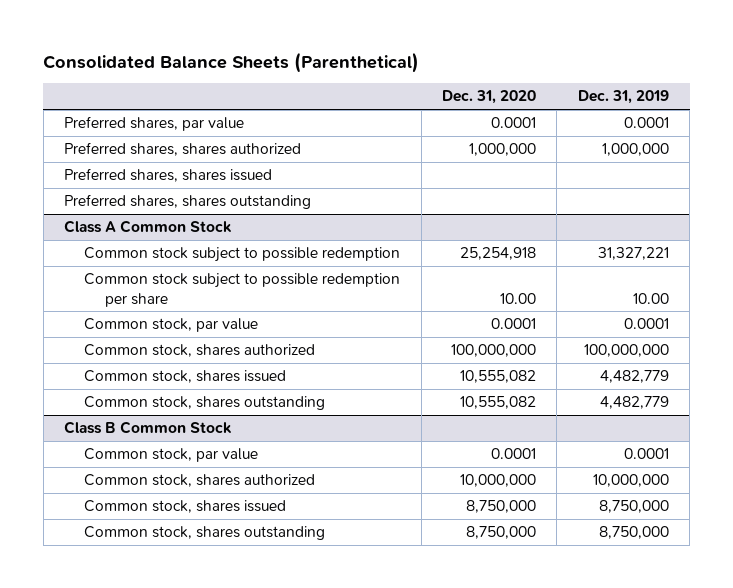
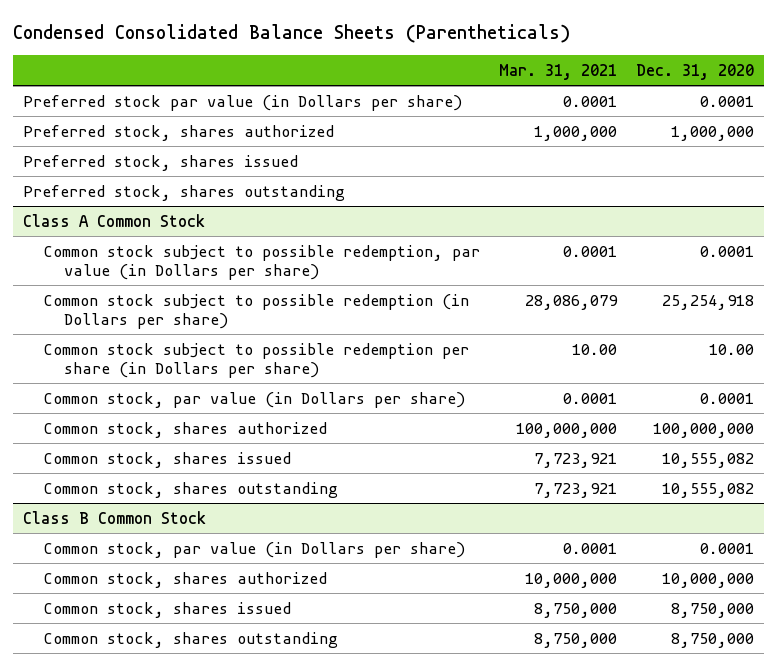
[43,51,420,73] Consolidated Balance Sheets (Parenthetical) -> [13,23,571,43] Condensed Consolidated Balance Sheets (Parentheticals)
[577,90,669,105] Dec. 31, 2019 -> none
none -> [499,63,618,80] Mar. 31, 2021
[64,116,245,132] Preferred shares, par value -> [22,94,462,111] Preferred stock par value (in Dollars per share)
[64,142,302,157] Preferred shares, shares authorized -> [22,124,334,141] Preferred stock, shares authorized
[64,168,273,183] Preferred shares, shares issued -> [22,154,298,171] Preferred stock, shares issued
[64,194,312,210] Preferred shares, shares outstanding -> [22,184,345,201] Preferred stock, shares outstanding
none -> [43,244,481,281] Common stock subject to possible redemption, par value (in Dollars per share)
[84,247,401,263] Common stock subject to possible redemption -> [43,293,470,330] Common stock subject to possible redemption (in Dollars per share)
[84,273,401,307] Common stock subject to possible redemption per share -> [43,342,470,379] Common stock subject to possible redemption per share (in Dollars per share)
[84,318,259,333] Common stock, par value -> [43,391,466,408] Common stock, par value (in Dollars per share)
[84,448,259,463] Common stock, par value -> [43,541,466,558] Common stock, par value (in Dollars per share)

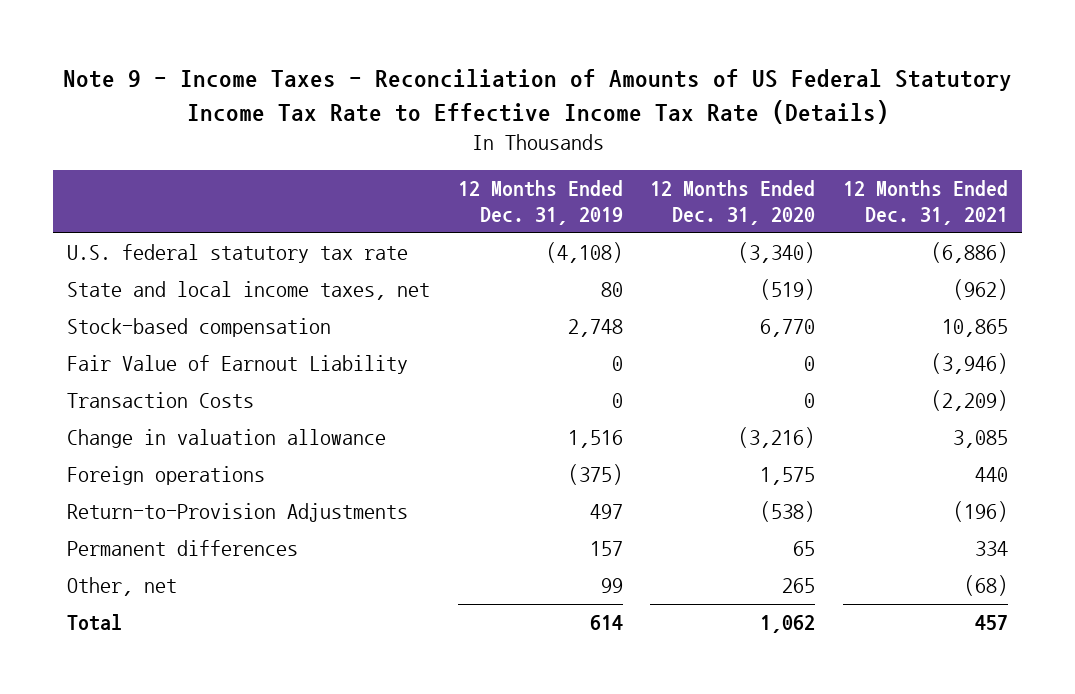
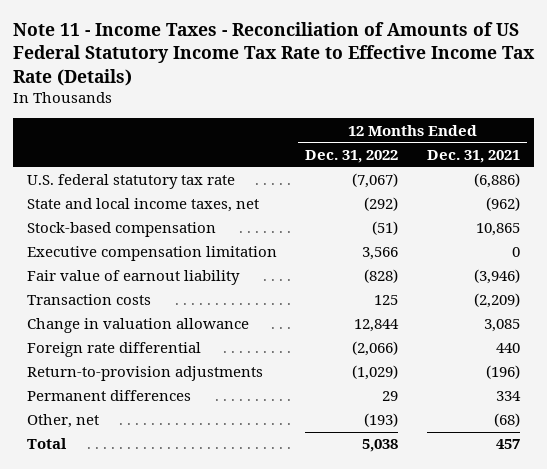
[62,69,1012,124] Note 9 - Income Taxes - Reconciliation of Amounts of US Federal Statutory Income Tax Rate to Effective Income Tax Rate (Details) -> [12,22,535,86] Note 11 - Income Taxes - Reconciliation of Amounts of US Federal Statutory Income Tax Rate to Effective Income Tax Rate (Details)
[457,180,623,226] 12 Months Ended Dec. 31, 2019 -> none
[650,180,816,226] 12 Months Ended Dec. 31, 2020 -> none
none -> [305,149,399,163] Dec. 31, 2022
none -> [26,246,277,262] Executive compensation limitation
[66,355,408,375] Fair Value of Earnout Liability -> [26,270,240,286] Fair value of earnout liability
[66,392,254,409] Transaction Costs -> [26,294,151,306] Transaction costs
[66,466,265,486] Foreign operations -> [26,342,201,358] Foreign rate differential
[66,503,408,523] Return-to-Provision Adjustments -> [26,366,263,382] Return-to-provision adjustments

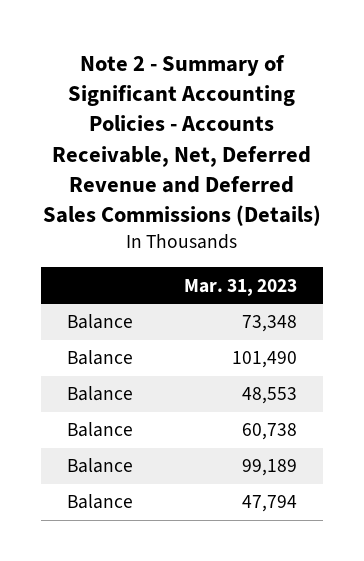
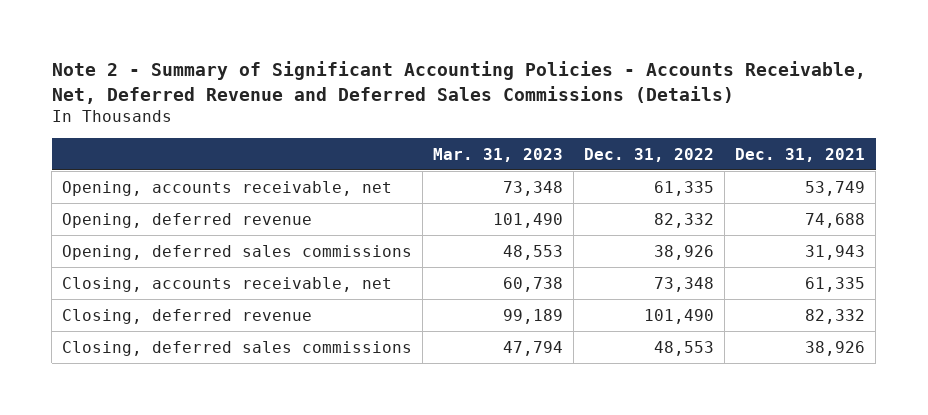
none -> [584,147,715,162] Dec. 31, 2022
none -> [735,147,866,162] Dec. 31, 2021
[66,314,133,330] Balance -> [62,180,393,196] Opening, accounts receivable, net
[66,350,133,366] Balance -> [62,212,313,228] Opening, deferred revenue
[66,386,133,402] Balance -> [62,244,413,260] Opening, deferred sales commissions
[66,422,133,438] Balance -> [62,276,393,292] Closing, accounts receivable, net
[66,458,133,474] Balance -> [62,308,313,324] Closing, deferred revenue
[66,494,133,510] Balance -> [62,340,413,356] Closing, deferred sales commissions

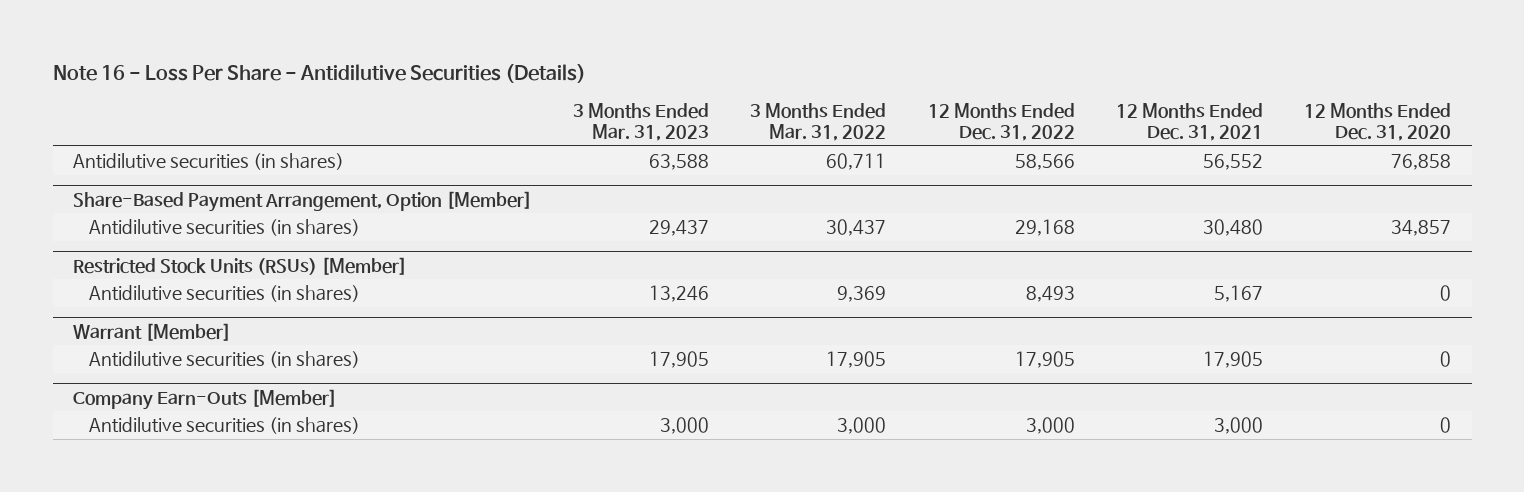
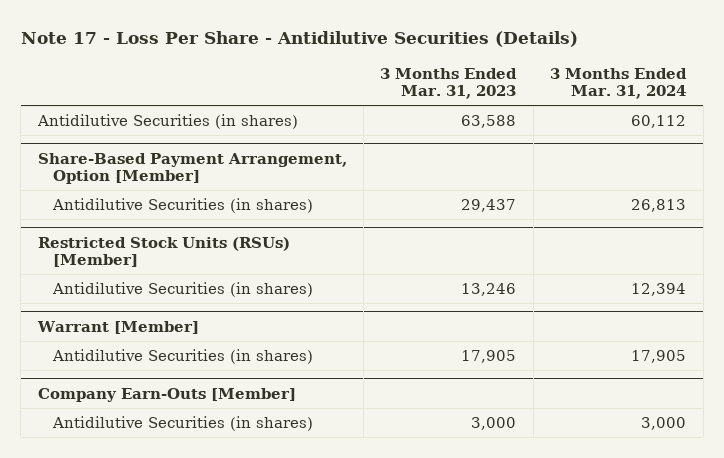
[52,63,586,83] Note 16 - Loss Per Share - Antidilutive Securities (Details) -> [20,30,578,47] Note 17 - Loss Per Share - Antidilutive Securities (Details)
[750,103,887,142] 3 Months Ended Mar. 31, 2022 -> none
[927,103,1075,142] 12 Months Ended Dec. 31, 2022 -> none
[1115,103,1263,142] 12 Months Ended Dec. 31, 2021 -> none
[1304,103,1452,142] 12 Months Ended Dec. 31, 2020 -> none
none -> [550,67,688,100] 3 Months Ended Mar. 31, 2024
[73,153,345,171] Antidilutive securities (in shares) -> [36,113,298,129] Antidilutive Securities (in shares)
[89,219,361,237] Antidilutive securities (in shares) -> [51,197,313,213] Antidilutive Securities (in shares)
[89,285,361,303] Antidilutive securities (in shares) -> [51,281,313,297] Antidilutive Securities (in shares)
[89,351,361,369] Antidilutive securities (in shares) -> [51,348,313,364] Antidilutive Securities (in shares)
[89,417,361,435] Antidilutive securities (in shares) -> [51,415,313,431] Antidilutive Securities (in shares)

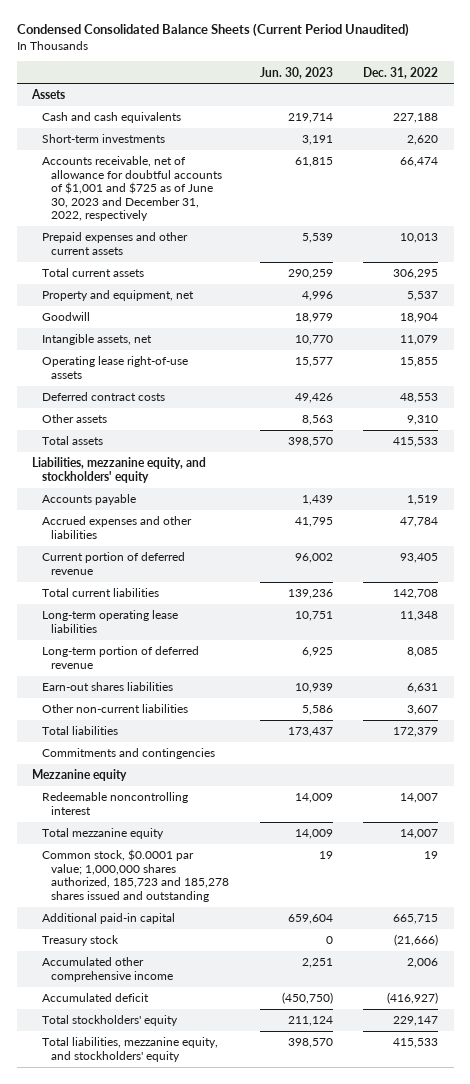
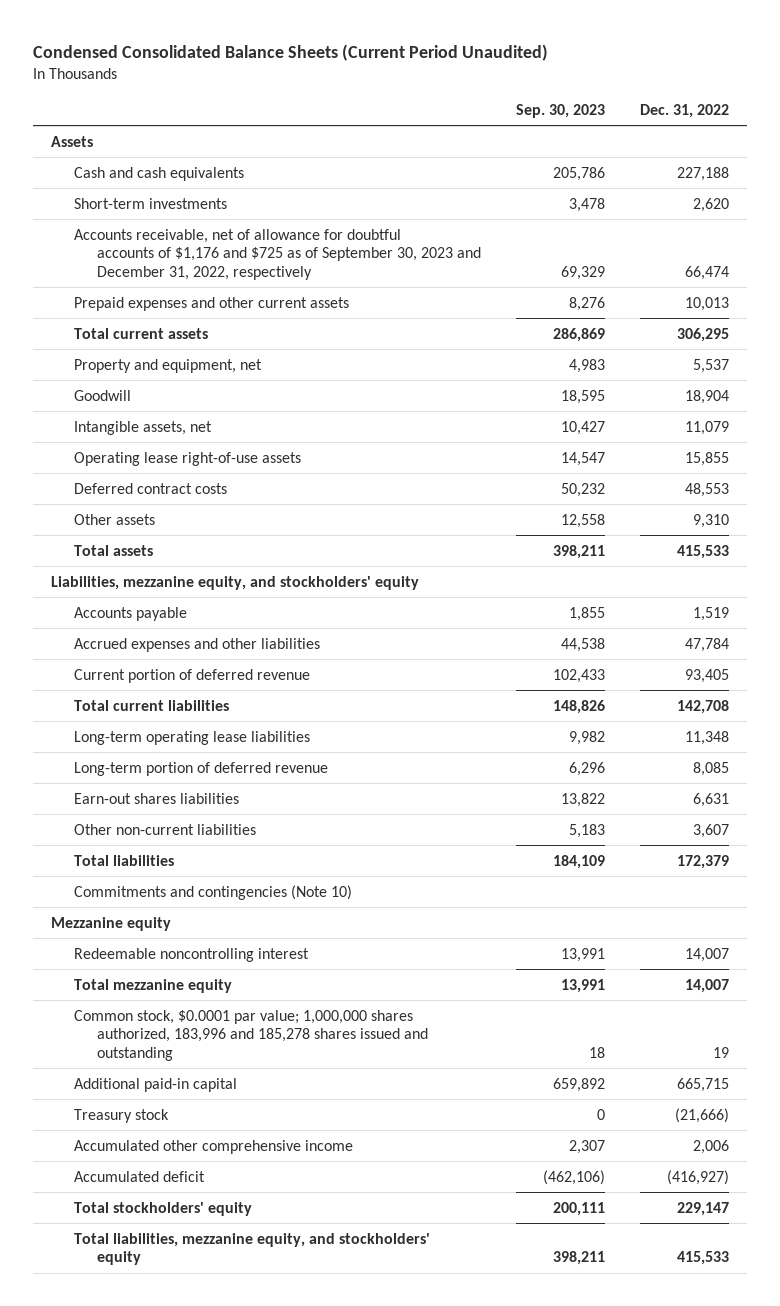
[259,66,333,79] Jun. 30, 2023 -> none
none -> [516,103,606,118] Sep. 30, 2023
[41,156,223,222] Accounts receivable, net of allowance for doubtful accounts of $1,001 and $725 as of June 30, 2023 and December 31, 2022, respectively -> [74,228,482,281] Accounts receivable, net of allowance for doubtful accounts of $1,176 and $725 as of September 30, 2023 and December 31, 2022, respectively
[41,748,215,760] Commitments and contingencies -> [74,884,353,900] Commitments and contingencies (Note 10)
[41,849,230,902] Common stock, $0.0001 par value; 1,000,000 shares authorized, 185,723 and 185,278 shares issued and outstanding -> [74,1009,429,1062] Common stock, $0.0001 par value; 1,000,000 shares authorized, 183,996 and 185,278 shares issued and outstanding

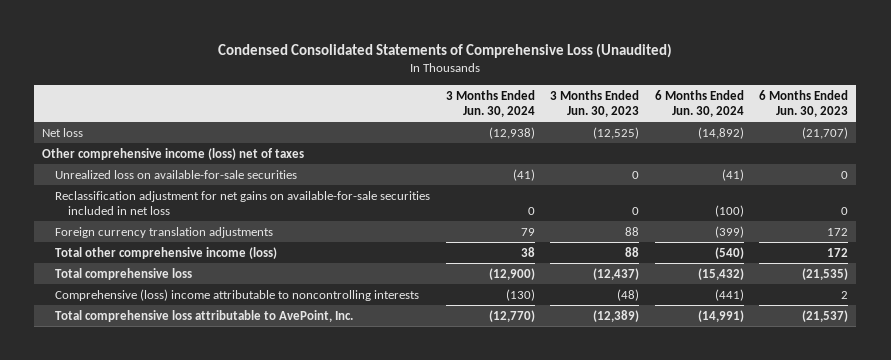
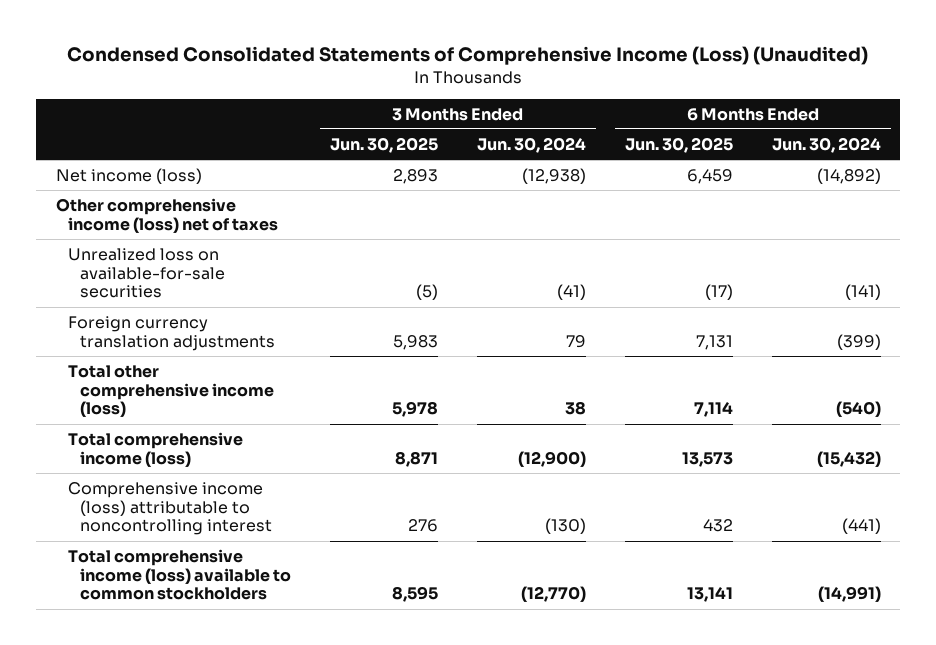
[218,42,673,58] Condensed Consolidated Statements of Comprehensive Loss (Unaudited) -> [67,46,869,66] Condensed Consolidated Statements of Comprehensive Income (Loss) (Unaudited)
[550,89,640,117] 3 Months Ended Jun. 30, 2023 -> none
[759,89,849,117] 6 Months Ended Jun. 30, 2023 -> none
none -> [329,136,438,153] Jun. 30, 2025
none -> [624,136,733,153] Jun. 30, 2025
[42,127,84,137] Net loss -> [55,167,202,184] Net income (loss)
[55,190,431,215] Reclassification adjustment for net gains on available-for-sale securities included in net loss -> none
[721,168,744,181] (41) -> [844,284,881,301] (141)
[55,267,193,280] Total comprehensive loss -> [67,431,243,467] Total comprehensive income (loss)
[55,288,420,301] Comprehensive (loss) income attributable to noncontrolling interests -> [67,481,272,536] Comprehensive income (loss) attributable to noncontrolling interest
[55,309,354,322] Total comprehensive loss attributable to AvePoint, Inc. -> [67,548,291,601] Total comprehensive income (loss) available to common stockholders

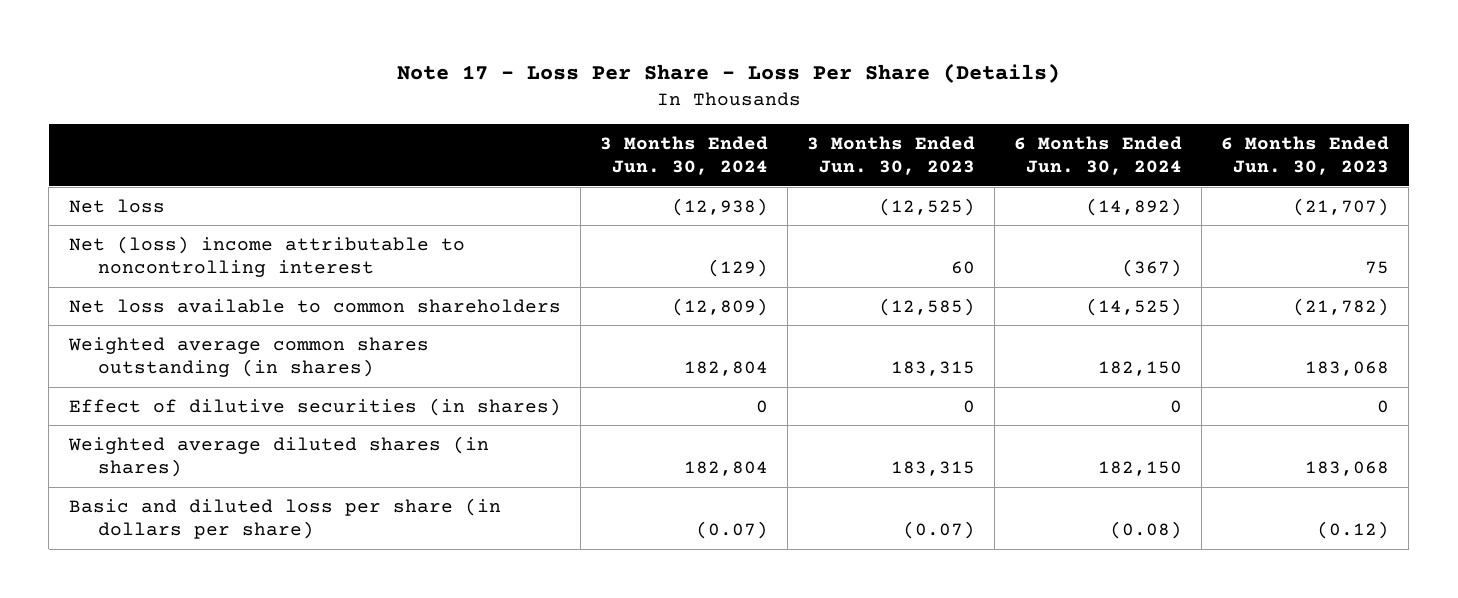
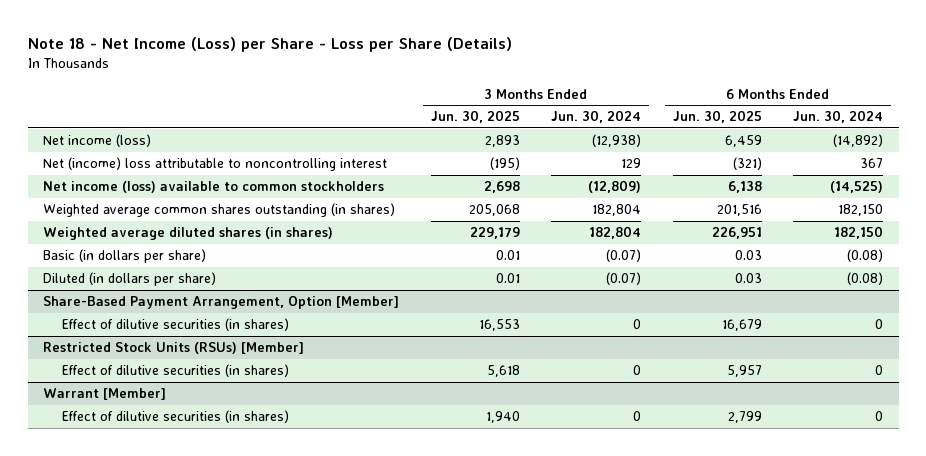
[396,62,1060,83] Note 17 - Loss Per Share - Loss Per Share (Details) -> [27,37,512,53] Note 18 - Net Income (Loss) per Share - Loss per Share (Details)
[806,135,975,176] 3 Months Ended Jun. 30, 2023 -> none
[1221,135,1390,176] 6 Months Ended Jun. 30, 2023 -> none
none -> [430,110,520,124] Jun. 30, 2025
none -> [672,110,762,124] Jun. 30, 2025
[68,198,165,213] Net loss -> [43,134,152,148] Net income (loss)
[68,235,465,278] Net (loss) income attributable to noncontrolling interest -> [43,157,388,172] Net (income) loss attributable to noncontrolling interest
[707,259,768,278] (129) -> [621,158,642,169] 129
[1121,259,1182,278] (367) -> [859,158,883,169] 367
[68,298,561,313] Net loss available to common shareholders -> [43,181,385,194] Net income (loss) available to common stockholders
[68,397,561,416] Effect of dilutive securities (in shares) -> none
[68,497,501,540] Basic and diluted loss per share (in dollars per share) -> [43,249,207,264] Basic (in dollars per share)
none -> [43,272,217,287] Diluted (in dollars per share)
none -> [43,296,400,310] Share-Based Payment Arrangement, Option [Member]
none -> [61,318,289,332] Effect of dilutive securities (in shares)
none -> [43,342,305,355] Restricted Stock Units (RSUs) [Member]
none -> [61,364,289,378] Effect of dilutive securities (in shares)
none -> [43,388,167,401] Warrant [Member]
none -> [61,410,289,424] Effect of dilutive securities (in shares)

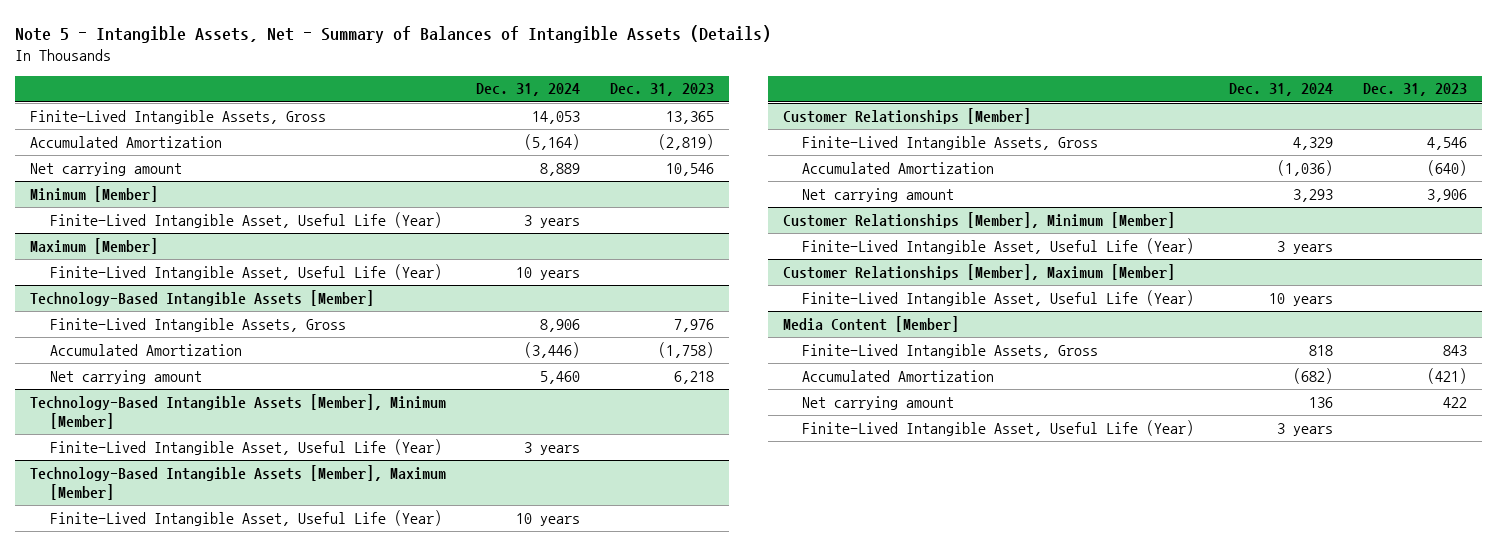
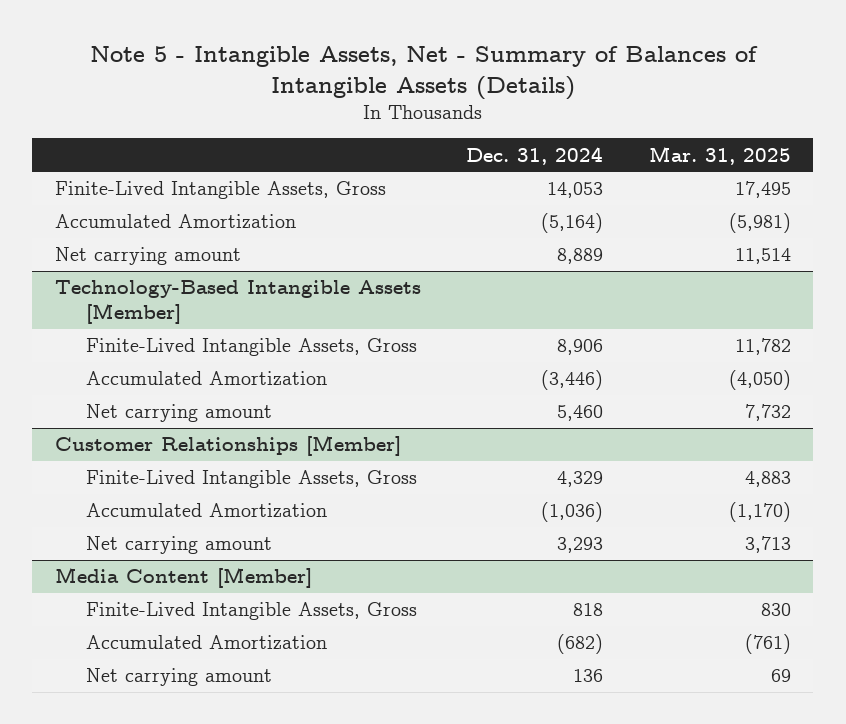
[610,83,715,97] Dec. 31, 2023 -> none
none -> [648,145,791,165] Mar. 31, 2025
[30,185,159,202] Minimum [Member] -> none
[50,211,443,228] Finite-Lived Intangible Asset, Useful Life (Year) -> none
[30,237,159,254] Maximum [Member] -> none
[50,263,443,280] Finite-Lived Intangible Asset, Useful Life (Year) -> none
[30,393,447,430] Technology-Based Intangible Assets [Member], Minimum [Member] -> none
[50,438,443,455] Finite-Lived Intangible Asset, Useful Life (Year) -> none
[30,464,447,501] Technology-Based Intangible Assets [Member], Maximum [Member] -> none
[50,509,443,526] Finite-Lived Intangible Asset, Useful Life (Year) -> none
[782,211,1175,228] Customer Relationships [Member], Minimum [Member] -> none
[802,237,1195,254] Finite-Lived Intangible Asset, Useful Life (Year) -> none
[782,263,1175,280] Customer Relationships [Member], Maximum [Member] -> none
[802,289,1195,306] Finite-Lived Intangible Asset, Useful Life (Year) -> none
[802,419,1195,436] Finite-Lived Intangible Asset, Useful Life (Year) -> none

